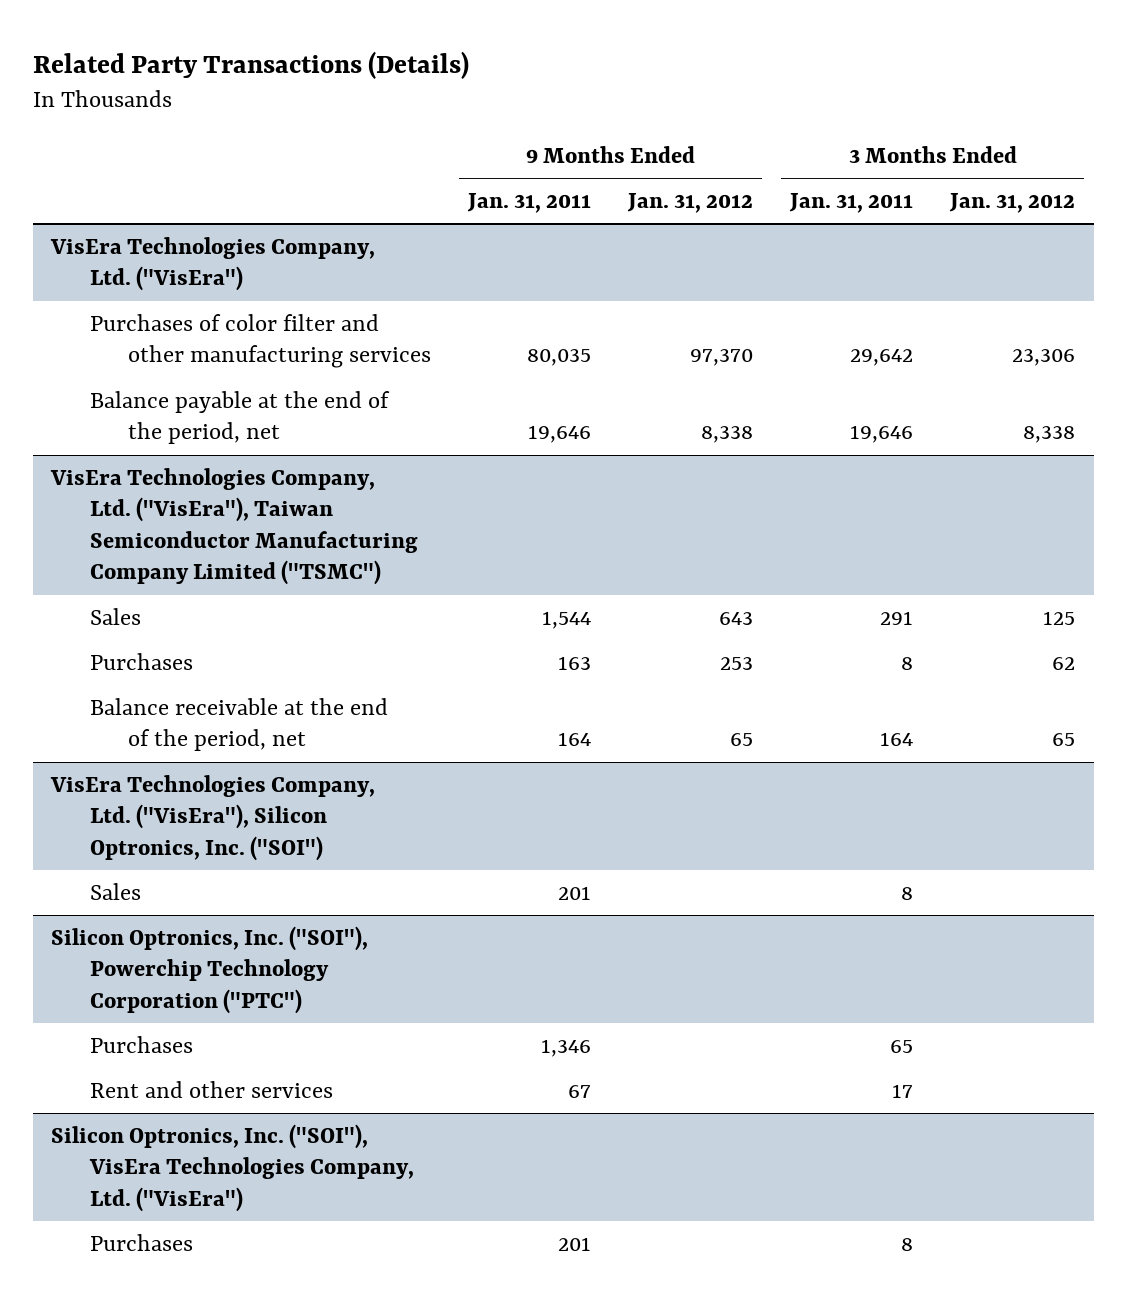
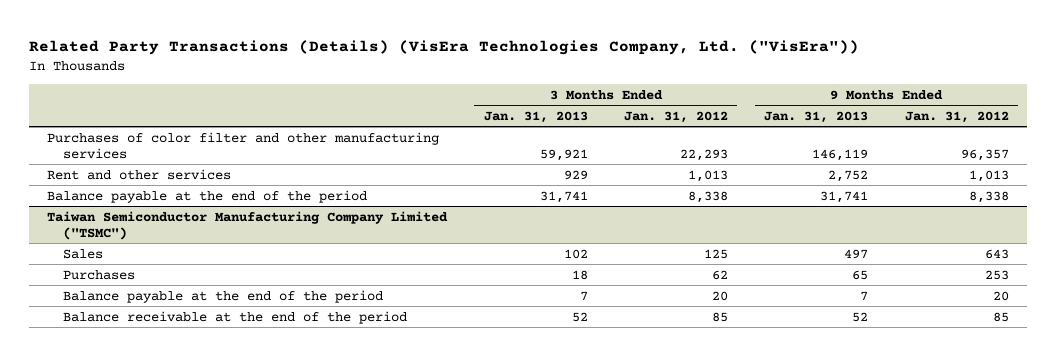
[32,50,469,79] Related Party Transactions (Details) -> [29,39,860,55] Related Party Transactions (Details) (VisEra Technologies Company, Ltd. ("VisEra"))
[467,193,592,214] Jan. 31, 2011 -> none
[789,193,914,214] Jan. 31, 2011 -> none
none -> [483,110,588,123] Jan. 31, 2013
none -> [764,110,869,123] Jan. 31, 2013
[50,236,376,292] VisEra Technologies Company, Ltd. ("VisEra") -> none
[89,313,432,369] Purchases of color filter and other manufacturing services -> none
[89,390,390,445] Balance payable at the end of the period, net -> none
none -> [47,131,440,159] Purchases of color filter and other manufacturing services
none -> [47,168,232,180] Rent and other services
none -> [47,189,368,203] Balance payable at the end of the period
[50,467,418,586] VisEra Technologies Company, Ltd. ("VisEra"), Taiwan Semiconductor Manufacturing Company Limited ("TSMC") -> [47,210,449,240] Taiwan Semiconductor Manufacturing Company Limited ("TSMC")
[50,774,376,861] VisEra Technologies Company, Ltd. ("VisEra"), Silicon Optronics, Inc. ("SOI") -> none
[89,882,141,900] Sales -> none
[51,925,369,1014] Silicon Optronics, Inc. ("SOI"), Powerchip Technology Corporation ("PTC") -> none
[89,1035,193,1053] Purchases -> none
[89,1080,333,1098] Rent and other services -> none
[51,1123,414,1212] Silicon Optronics, Inc. ("SOI"), VisEra Technologies Company, Ltd. ("VisEra") -> none
[89,1233,193,1251] Purchases -> none
none -> [62,289,383,303] Balance payable at the end of the period
[89,697,388,752] Balance receivable at the end of the period, net -> [62,310,407,324] Balance receivable at the end of the period
[730,733,754,747] 65 -> [992,311,1009,322] 85
[1052,733,1076,747] 65 -> [711,311,728,322] 85

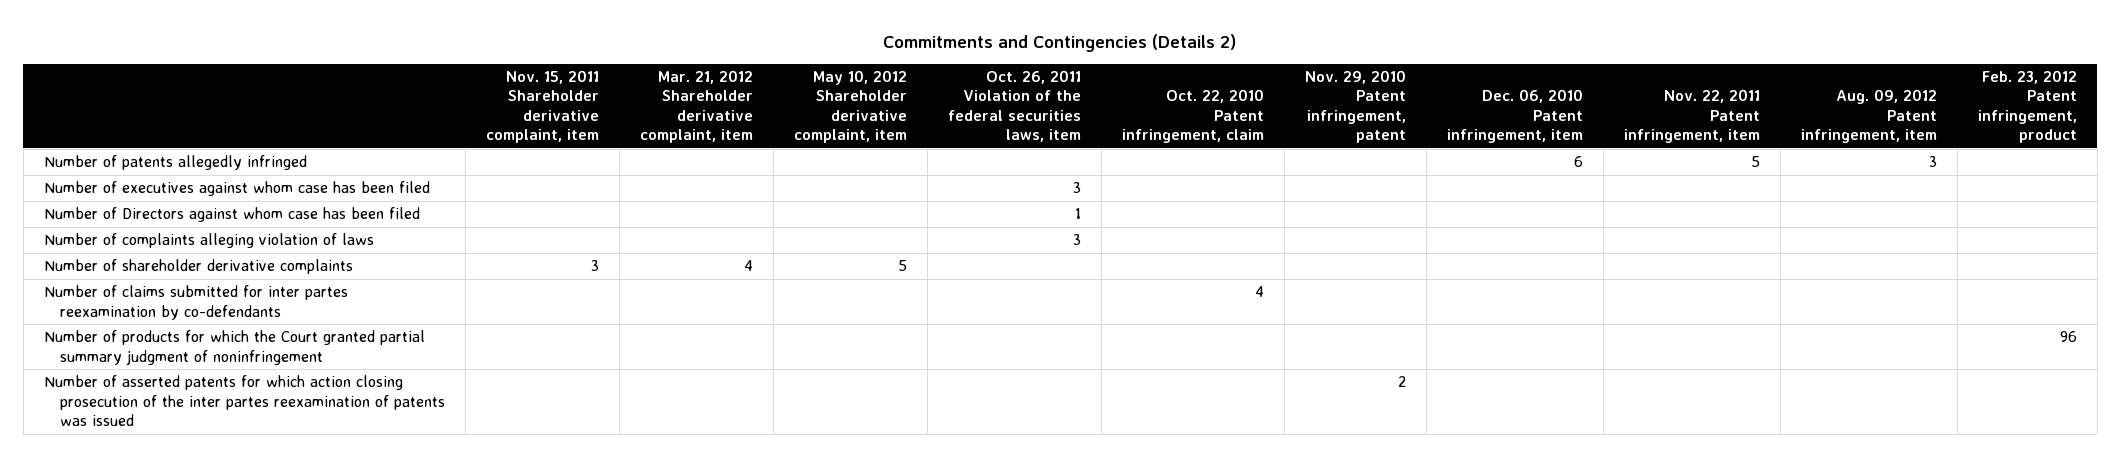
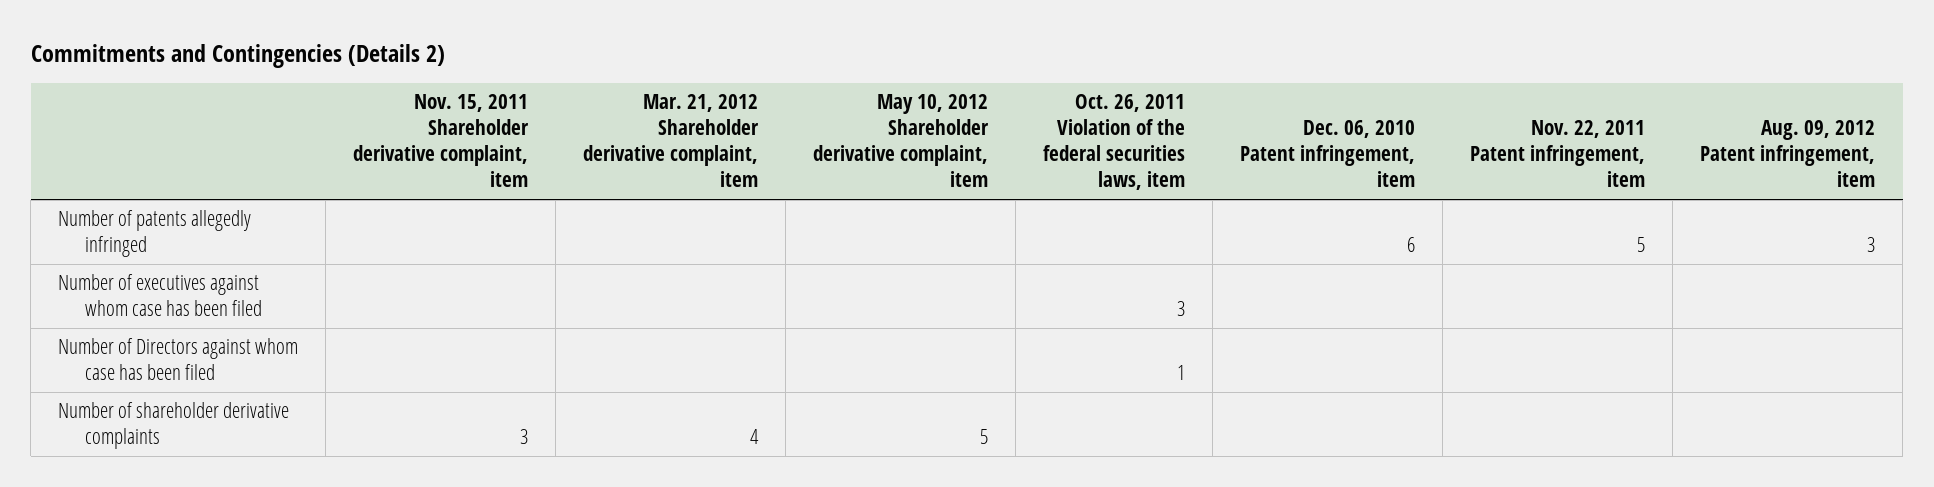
[1121,89,1264,143] Oct. 22, 2010 Patent infringement, claim -> none
[1304,70,1406,143] Nov. 29, 2010 Patent infringement, patent -> none
[1977,70,2077,143] Feb. 23, 2012 Patent infringement, product -> none
[43,233,374,249] Number of complaints alleging violation of laws -> none
[43,285,348,320] Number of claims submitted for inter partes reexamination by co-defendants -> none
[43,330,425,365] Number of products for which the Court granted partial summary judgment of noninfringement -> none
[43,375,445,427] Number of asserted patents for which action closing prosecution of the inter partes reexamination of patents was issued -> none

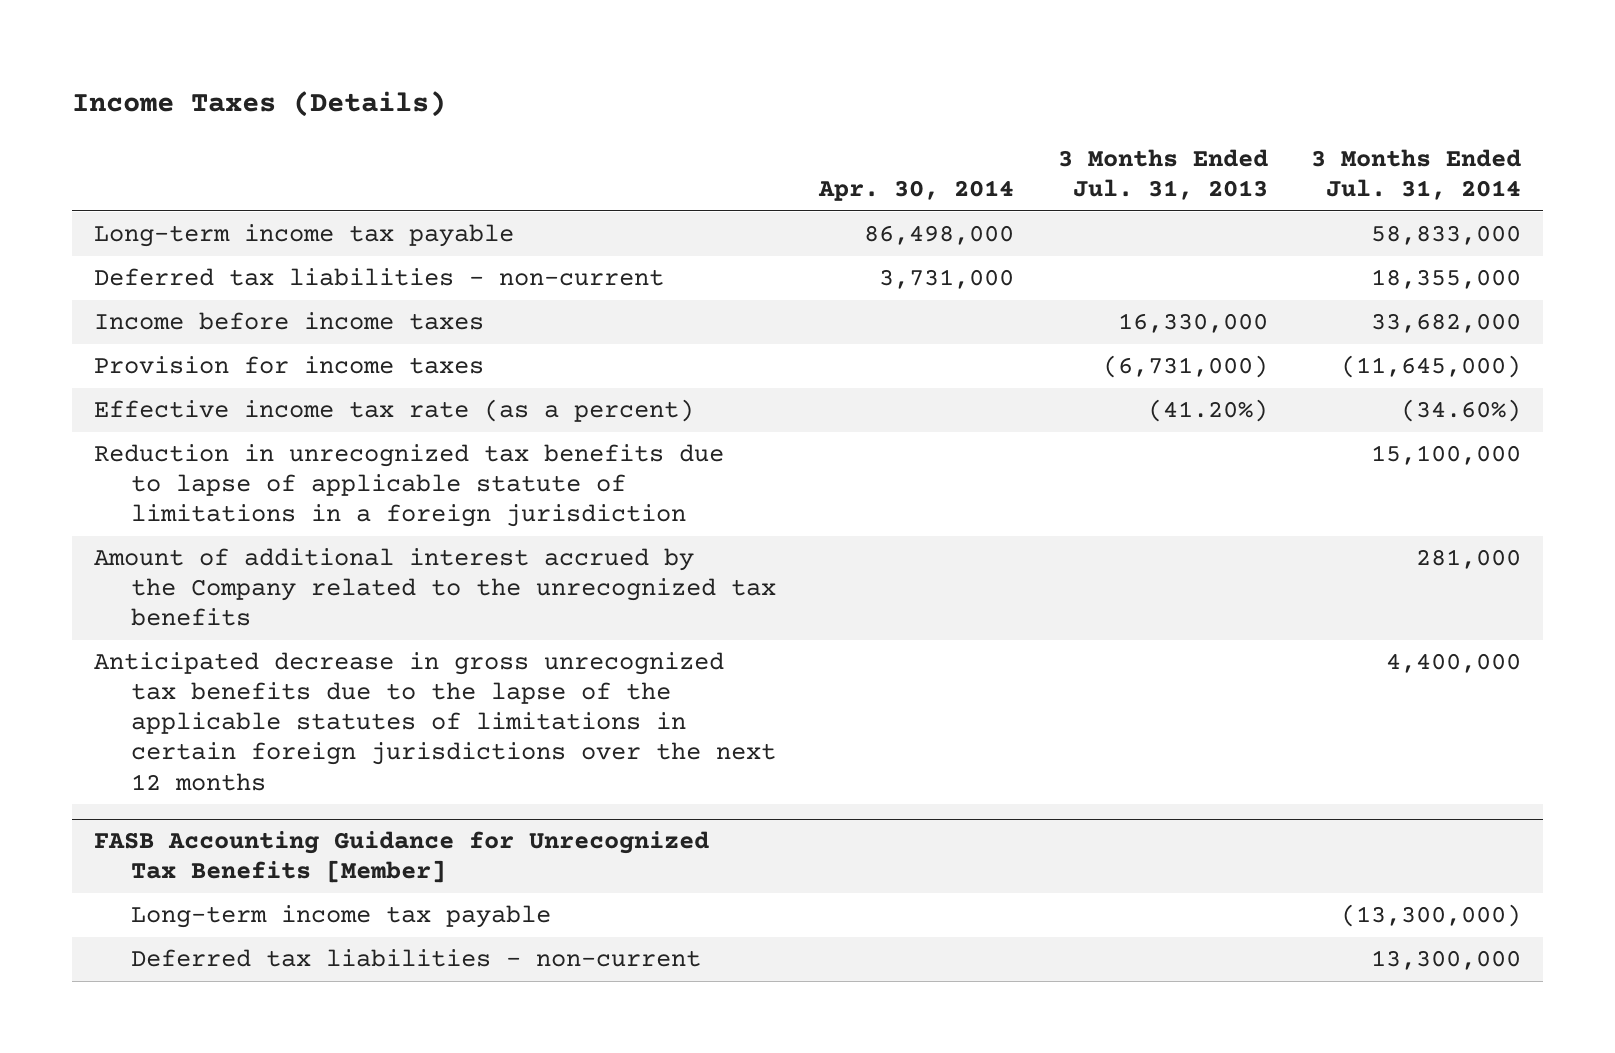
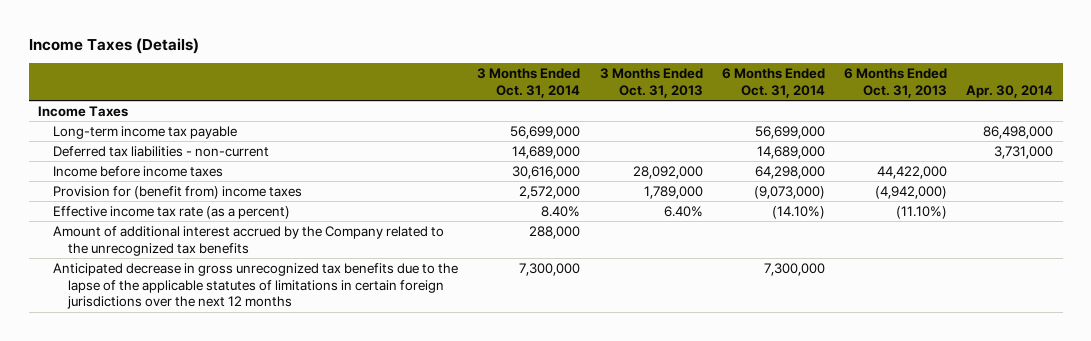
[1057,149,1268,201] 3 Months Ended Jul. 31, 2013 -> none
[1311,149,1522,201] 3 Months Ended Jul. 31, 2014 -> none
none -> [477,68,581,98] 3 Months Ended Oct. 31, 2014
none -> [599,68,703,98] 3 Months Ended Oct. 31, 2013
none -> [721,68,825,98] 6 Months Ended Oct. 31, 2014
none -> [844,68,948,98] 6 Months Ended Oct. 31, 2013
none -> [38,105,129,117] Income Taxes
[93,356,484,375] Provision for income taxes -> [53,185,303,199] Provision for (benefit from) income taxes
[93,444,724,528] Reduction in unrecognized tax benefits due to lapse of applicable statute of limitations in a foreign jurisdiction -> none
[93,831,709,884] FASB Accounting Guidance for Unrecognized Tax Benefits [Member] -> none
[130,905,551,929] Long-term income tax payable -> none
[130,949,701,968] Deferred tax liabilities - non-current -> none

